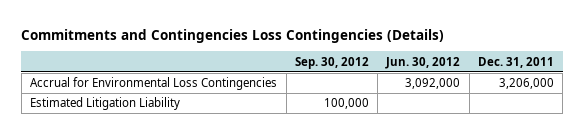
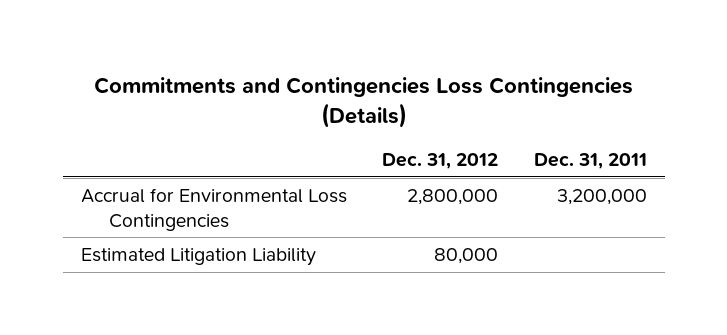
[294,56,369,69] Sep. 30, 2012 -> none
[385,56,461,69] Jun. 30, 2012 -> none
none -> [382,153,499,170] Dec. 31, 2012
[499,78,555,90] 3,206,000 -> [556,188,647,205] 3,200,000

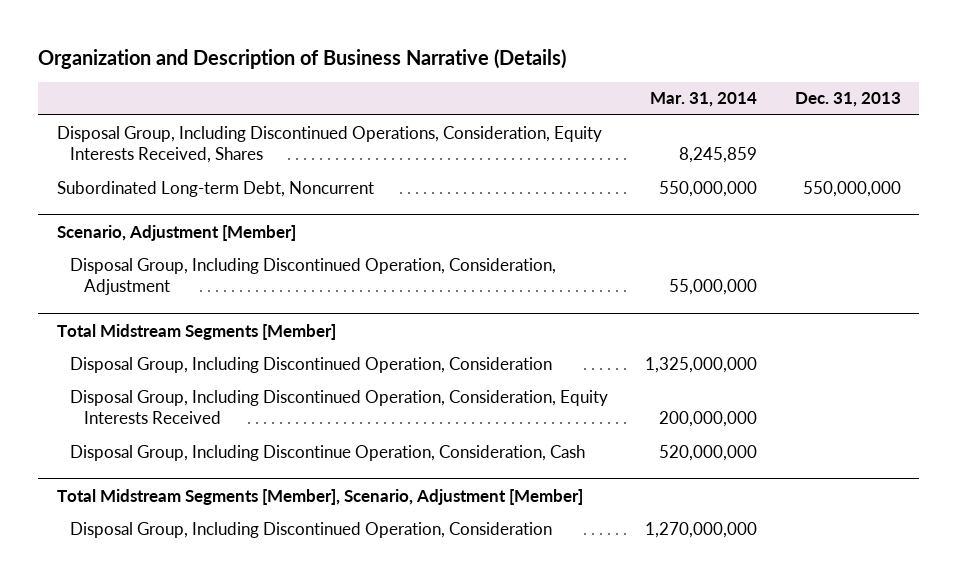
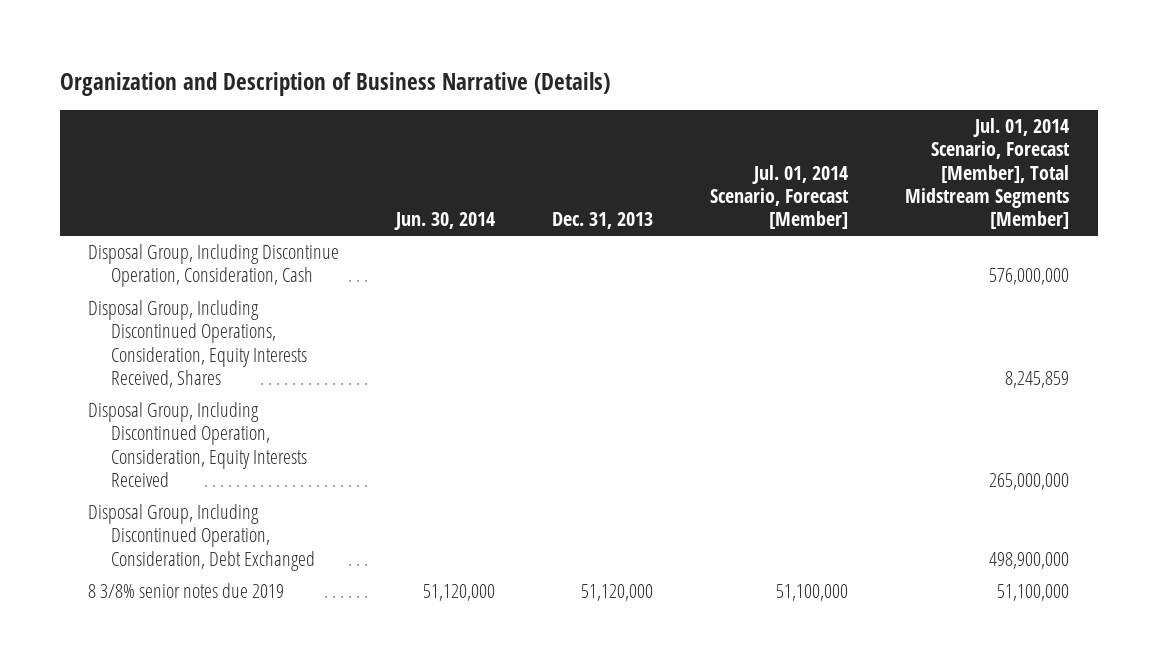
[650,92,758,108] Mar. 31, 2014 -> none
none -> [394,212,496,231] Jun. 30, 2014
none -> [710,164,850,230] Jul. 01, 2014 Scenario, Forecast [Member]
none -> [905,118,1071,230] Jul. 01, 2014 Scenario, Forecast [Member], Total Midstream Segments [Member]
none -> [88,244,340,288] Disposal Group, Including Discontinue Operation, Consideration, Cash
[56,180,374,197] Subordinated Long-term Debt, Noncurrent -> none
[56,224,296,241] Scenario, Adjustment [Member] -> none
[70,257,557,296] Disposal Group, Including Discontinued Operation, Consideration, Adjustment -> none
[56,323,336,340] Total Midstream Segments [Member] -> none
[70,356,553,373] Disposal Group, Including Discontinued Operation, Consideration -> none
[70,389,609,425] Disposal Group, Including Discontinued Operation, Consideration, Equity Interests Received -> none
[70,444,586,461] Disposal Group, Including Discontinue Operation, Consideration, Cash -> none
[56,488,583,505] Total Midstream Segments [Member], Scenario, Adjustment [Member] -> none
[70,521,553,538] Disposal Group, Including Discontinued Operation, Consideration -> none
none -> [88,402,308,488] Disposal Group, Including Discontinued Operation, Consideration, Equity Interests Received
none -> [88,504,316,571] Disposal Group, Including Discontinued Operation, Consideration, Debt Exchanged
none -> [88,583,285,599] 8 3/8% senior notes due 2019

